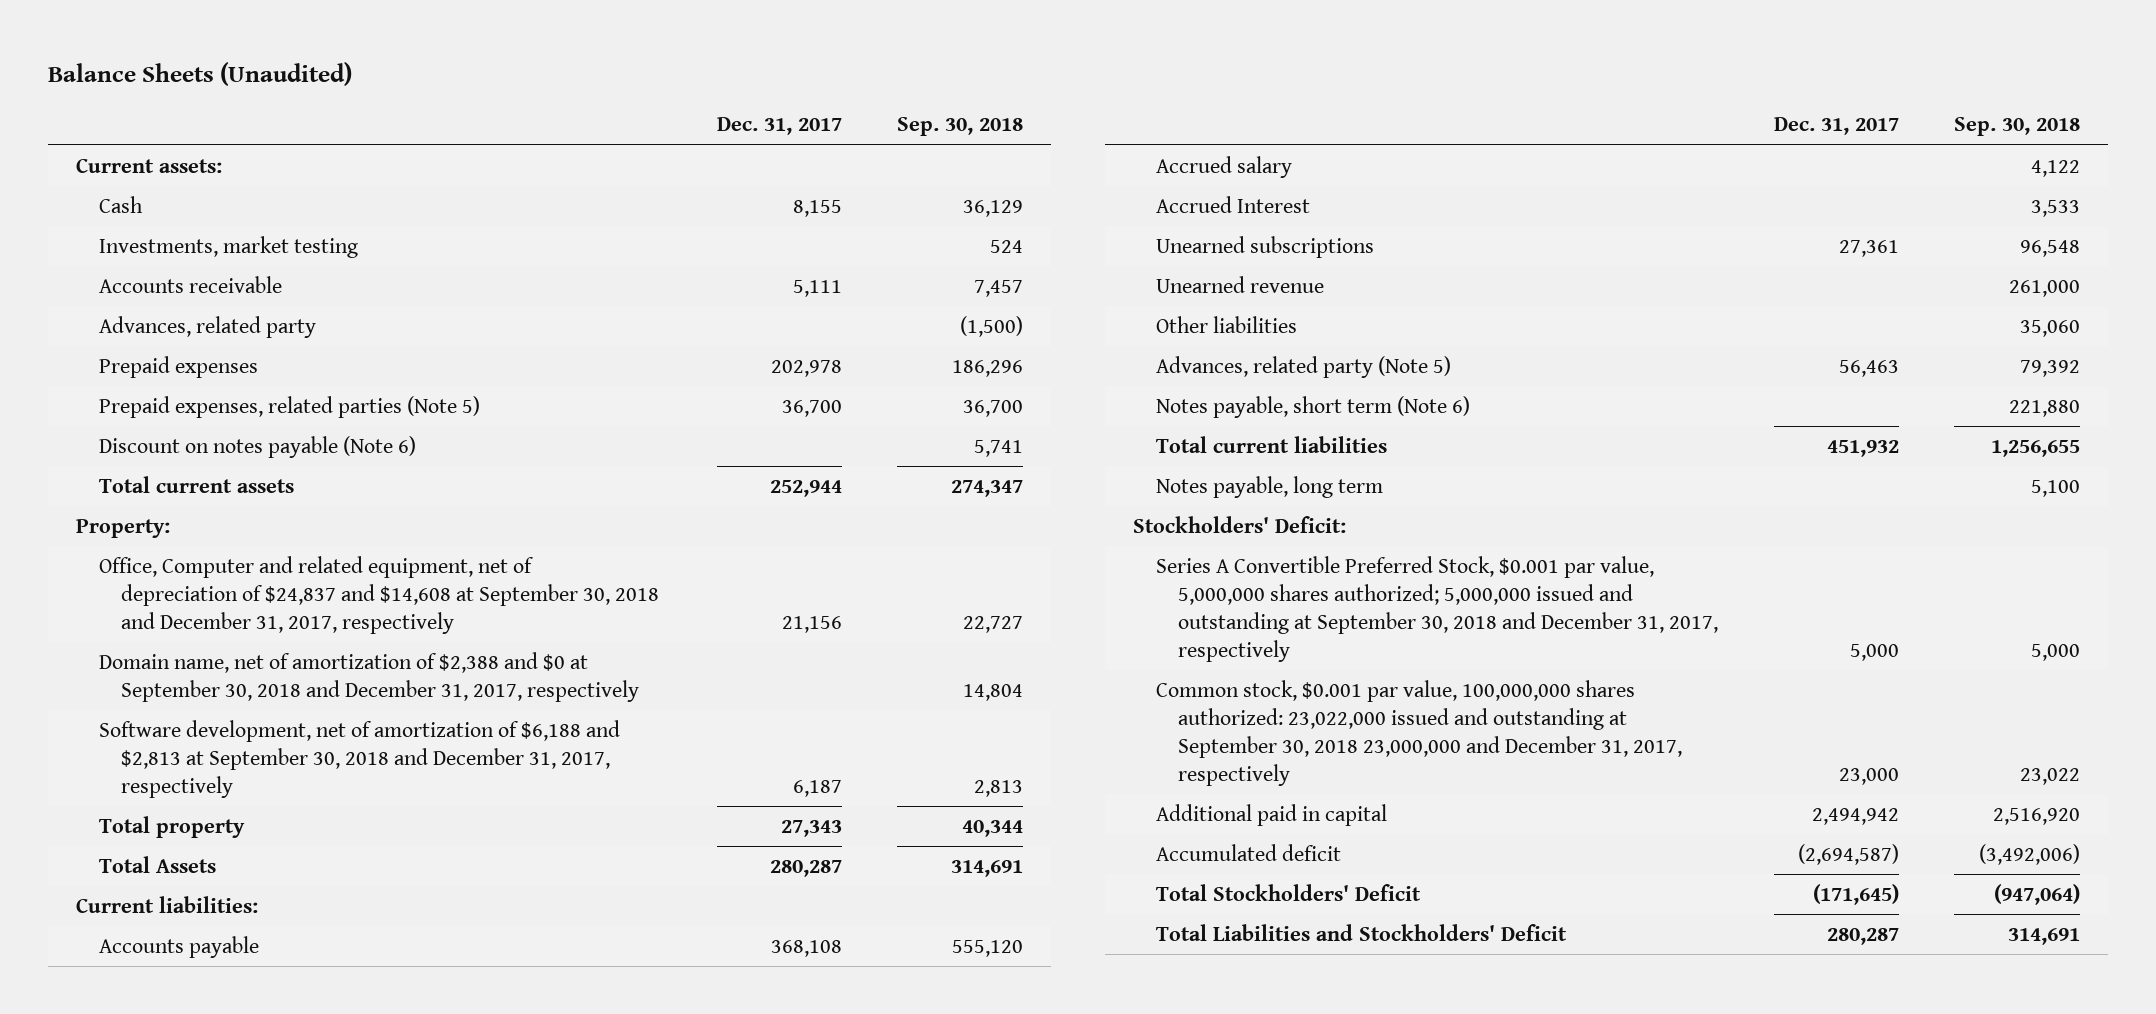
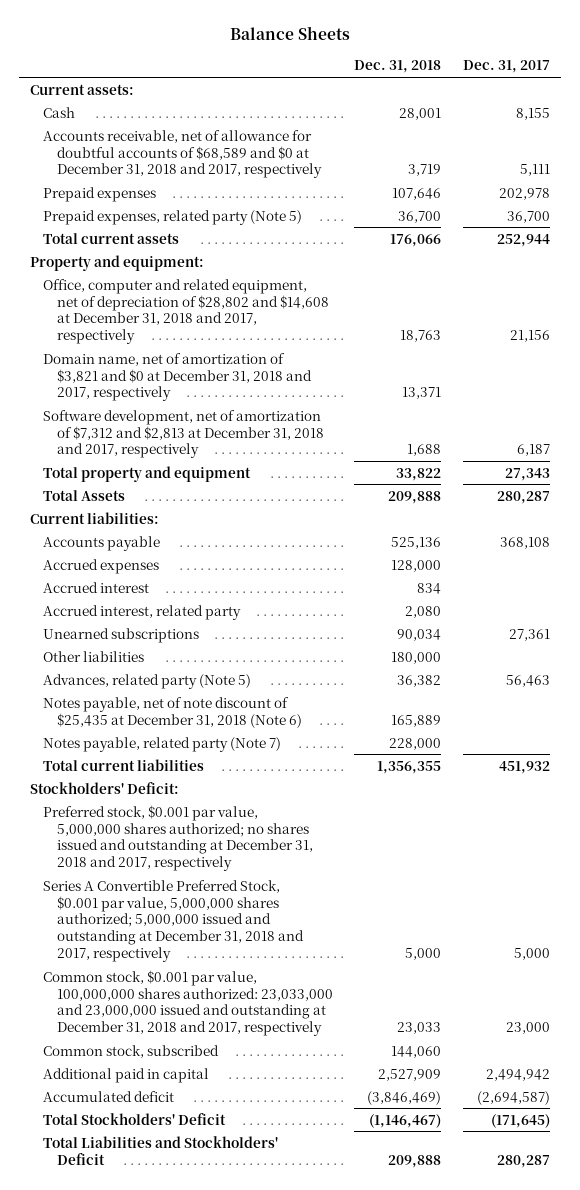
[48,62,353,87] Balance Sheets (Unaudited) -> [230,26,351,41] Balance Sheets
[896,117,1023,137] Sep. 30, 2018 -> none
none -> [354,60,442,74] Dec. 31, 2018
[98,236,358,259] Investments, market testing -> none
[98,316,316,339] Advances, related party -> none
[98,276,282,294] Accounts receivable -> [43,129,322,179] Accounts receivable, net of allowance for doubtful accounts of $68,589 and $0 at December 31, 2018 and 2017, respectively
[98,436,416,459] Discount on notes payable (Note 6) -> none
[98,396,480,419] Prepaid expenses, related parties (Note 5) -> [43,209,303,225] Prepaid expenses, related party (Note 5)
[75,519,170,539] Property: -> none
none -> [30,254,205,271] Property and equipment:
[98,556,660,634] Office, Computer and related equipment, net of depreciation of $24,837 and $14,608 at September 30, 2018 and December 31, 2017, respectively -> [43,278,329,345] Office, computer and related equipment, net of depreciation of $28,802 and $14,608 at December 31, 2018 and 2017, respectively
[98,652,640,702] Domain name, net of amortization of $2,388 and $0 at September 30, 2018 and December 31, 2017, respectively -> [43,352,312,402] Domain name, net of amortization of $3,821 and $0 at December 31, 2018 and 2017, respectively
[98,720,620,798] Software development, net of amortization of $6,188 and $2,813 at September 30, 2018 and December 31, 2017, respectively -> [43,409,324,459] Software development, net of amortization of $7,312 and $2,813 at December 31, 2018 and 2017, respectively
[98,816,245,839] Total property -> [43,465,252,482] Total property and equipment
[1155,156,1292,179] Accrued salary -> none
none -> [43,558,160,574] Accrued expenses
[1155,196,1310,214] Accrued Interest -> [43,581,150,593] Accrued interest
none -> [43,604,242,620] Accrued interest, related party
[1155,276,1324,294] Unearned revenue -> none
[1155,396,1470,419] Notes payable, short term (Note 6) -> none
none -> [43,696,302,728] Notes payable, net of note discount of $25,435 at December 31, 2018 (Note 6)
none -> [43,736,282,752] Notes payable, related party (Note 7)
[1155,476,1383,499] Notes payable, long term -> none
none -> [43,804,313,872] Preferred stock, $0.001 par value, 5,000,000 shares authorized; no shares issued and outstanding at December 31, 2018 and 2017, respectively
[1155,556,1719,662] Series A Convertible Preferred Stock, $0.001 par value, 5,000,000 shares authorized; 5,000,000 issued and outstanding at September 30, 2018 and December 31, 2017, respectively -> [43,879,304,963] Series A Convertible Preferred Stock, $0.001 par value, 5,000,000 shares authorized; 5,000,000 issued and outstanding at December 31, 2018 and 2017, respectively
[1155,680,1683,786] Common stock, $0.001 par value, 100,000,000 shares authorized: 23,022,000 issued and outstanding at September 30, 2018 23,000,000 and December 31, 2017, respectively -> [43,969,333,1037] Common stock, $0.001 par value, 100,000,000 shares authorized: 23,033,000 and 23,000,000 issued and outstanding at December 31, 2018 and 2017, respectively
none -> [43,1044,220,1058] Common stock, subscribed

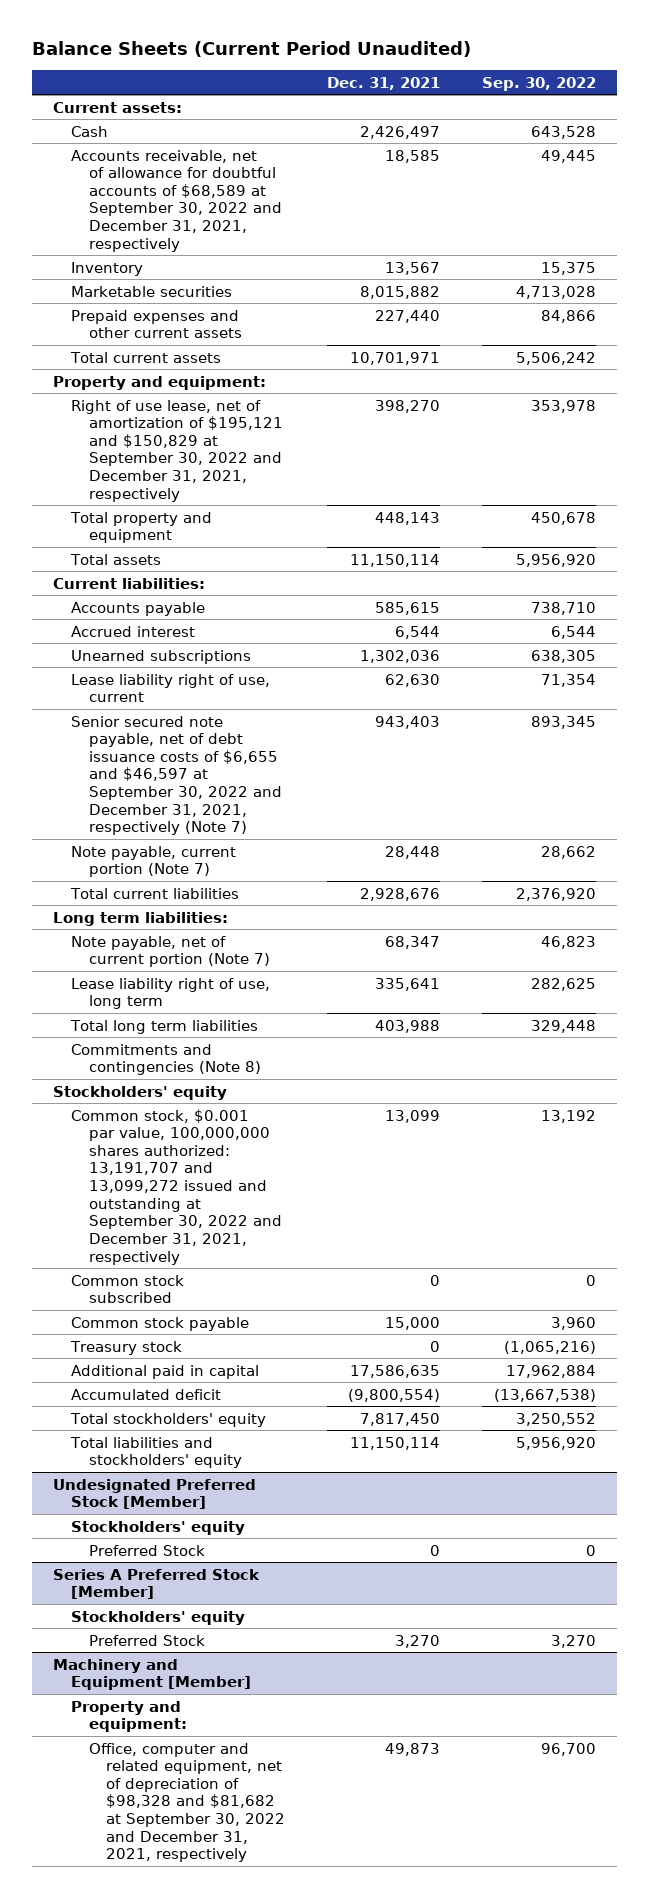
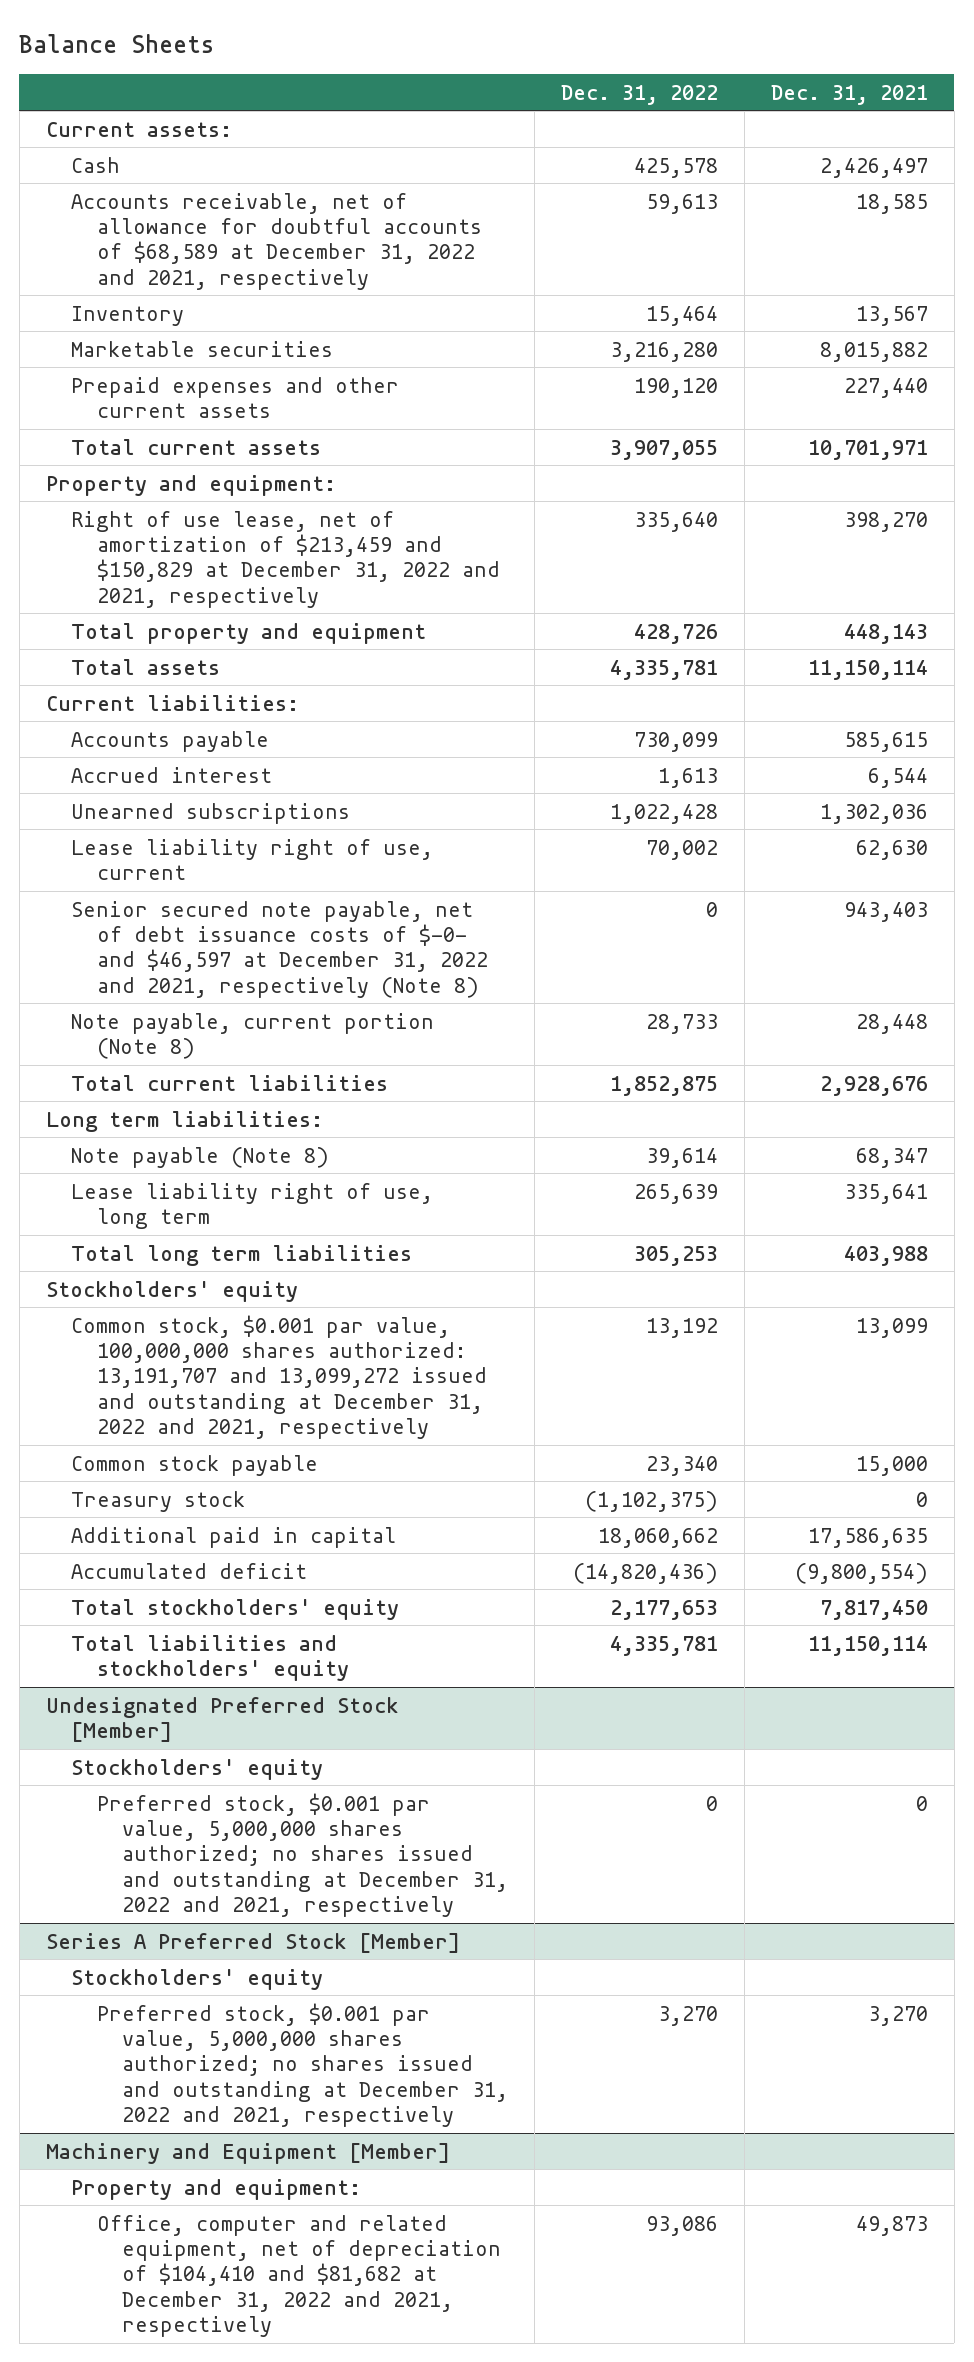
[31,41,471,58] Balance Sheets (Current Period Unaudited) -> [19,33,215,53] Balance Sheets
[481,76,596,91] Sep. 30, 2022 -> none
none -> [561,84,719,105] Dec. 31, 2022
[70,149,282,252] Accounts receivable, net of allowance for doubtful accounts of $68,589 at September 30, 2022 and December 31, 2021, respectively -> [71,192,482,290] Accounts receivable, net of allowance for doubtful accounts of $68,589 at December 31, 2022 and 2021, respectively
[70,399,283,502] Right of use lease, net of amortization of $195,121 and $150,829 at September 30, 2022 and December 31, 2021, respectively -> [71,510,500,608] Right of use lease, net of amortization of $213,459 and $150,829 at December 31, 2022 and 2021, respectively
[70,715,282,836] Senior secured note payable, net of debt issuance costs of $6,655 and $46,597 at September 30, 2022 and December 31, 2021, respectively (Note 7) -> [71,900,488,998] Senior secured note payable, net of debt issuance costs of $-0- and $46,597 at December 31, 2022 and 2021, respectively (Note 8)
[70,845,236,878] Note payable, current portion (Note 7) -> [71,1012,435,1059] Note payable, current portion (Note 8)
[70,935,270,968] Note payable, net of current portion (Note 7) -> [71,1146,330,1168] Note payable (Note 8)
[70,1043,261,1076] Commitments and contingencies (Note 8) -> none
[70,1274,184,1304] Common stock subscribed -> none
[70,1108,282,1265] Common stock, $0.001 par value, 100,000,000 shares authorized: 13,191,707 and 13,099,272 issued and outstanding at September 30, 2022 and December 31, 2021, respectively -> [71,1314,487,1439] Common stock, $0.001 par value, 100,000,000 shares authorized: 13,191,707 and 13,099,272 issued and outstanding at December 31, 2022 and 2021, respectively
[88,1544,205,1556] Preferred Stock -> [96,1792,509,1917] Preferred stock, $0.001 par value, 5,000,000 shares authorized; no shares issued and outstanding at December 31, 2022 and 2021, respectively
[88,1634,205,1646] Preferred Stock -> [96,2002,509,2127] Preferred stock, $0.001 par value, 5,000,000 shares authorized; no shares issued and outstanding at December 31, 2022 and 2021, respectively
[88,1742,286,1863] Office, computer and related equipment, net of depreciation of $98,328 and $81,682 at September 30, 2022 and December 31, 2021, respectively -> [96,2214,502,2337] Office, computer and related equipment, net of depreciation of $104,410 and $81,682 at December 31, 2022 and 2021, respectively

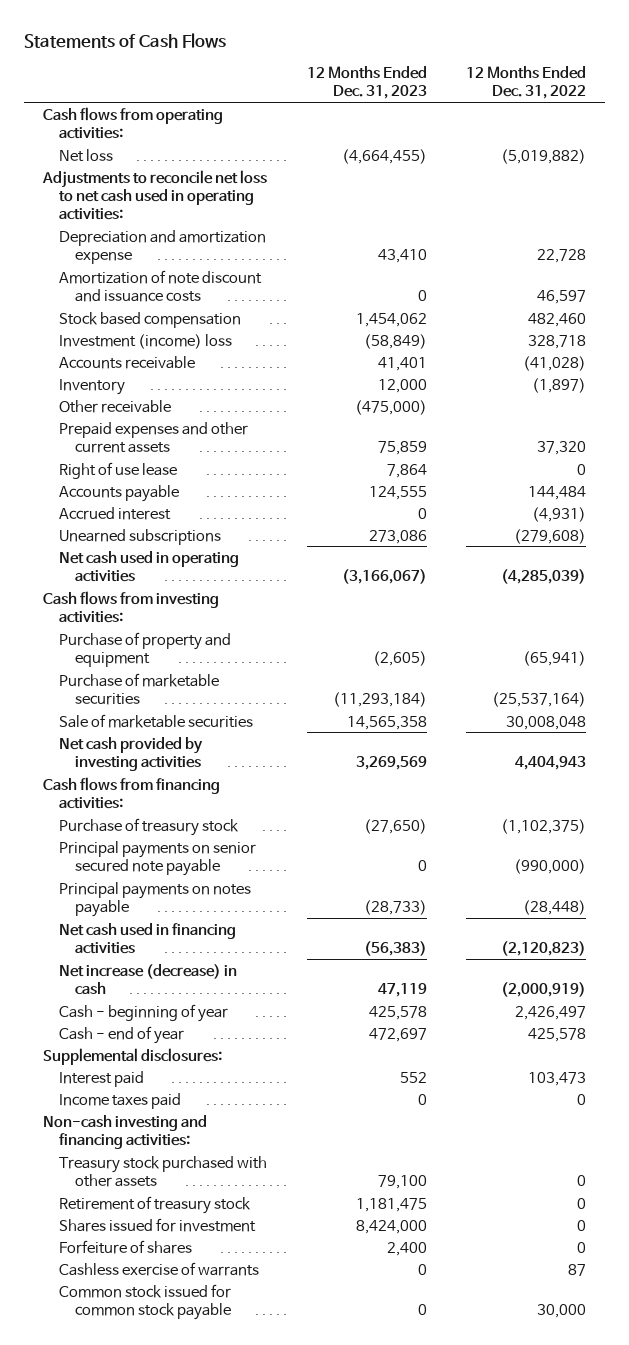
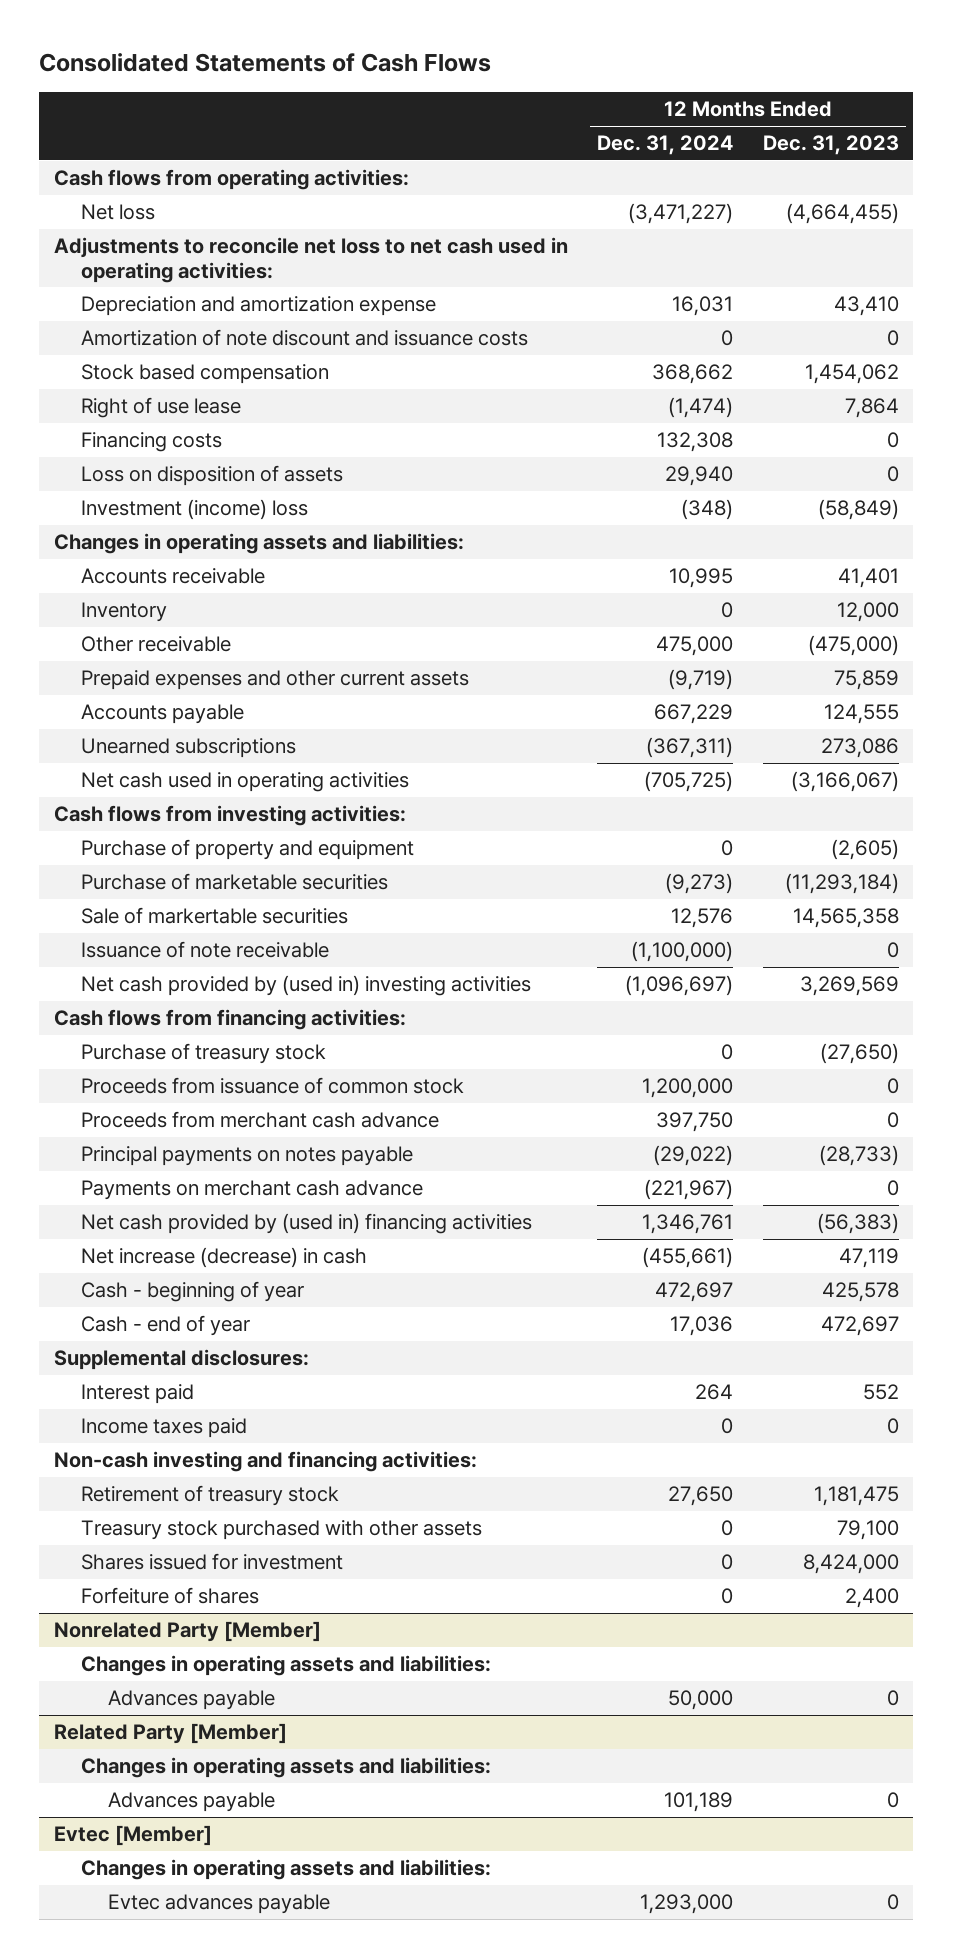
[23,32,226,48] Statements of Cash Flows -> [39,53,492,73] Consolidated Statements of Cash Flows
[465,65,586,100] 12 Months Ended Dec. 31, 2022 -> none
none -> [597,135,734,156] Dec. 31, 2024
[59,461,178,479] Right of use lease -> [81,397,242,419] Right of use lease
none -> [81,432,223,453] Financing costs
none -> [81,465,344,487] Loss on disposition of assets
none -> [53,533,464,555] Changes in operating assets and liabilities:
[59,506,172,520] Accrued interest -> none
[59,713,254,728] Sale of marketable securities -> [81,907,349,925] Sale of markertable securities
none -> [81,941,330,959] Issuance of note receivable
[59,736,204,771] Net cash provided by investing activities -> [81,975,532,997] Net cash provided by (used in) investing activities
[59,840,257,876] Principal payments on senior secured note payable -> none
none -> [81,1077,465,1095] Proceeds from issuance of common stock
none -> [81,1111,440,1129] Proceeds from merchant cash advance
none -> [81,1180,424,1201] Payments on merchant cash advance
[59,922,237,954] Net cash used in financing activities -> [81,1213,533,1235] Net cash provided by (used in) financing activities
[59,1155,268,1187] Treasury stock purchased with other assets -> [81,1520,483,1541] Treasury stock purchased with other assets
[59,1261,260,1276] Cashless exercise of warrants -> none
[59,1283,232,1320] Common stock issued for common stock payable -> none
none -> [53,1621,321,1643] Nonrelated Party [Member]
none -> [81,1655,492,1677] Changes in operating assets and liabilities:
none -> [108,1690,276,1711] Advances payable
none -> [53,1723,287,1745] Related Party [Member]
none -> [81,1757,492,1779] Changes in operating assets and liabilities:
none -> [108,1792,276,1813] Advances payable
none -> [53,1825,212,1847] Evtec [Member]
none -> [81,1859,492,1881] Changes in operating assets and liabilities:
none -> [108,1894,331,1915] Evtec advances payable

